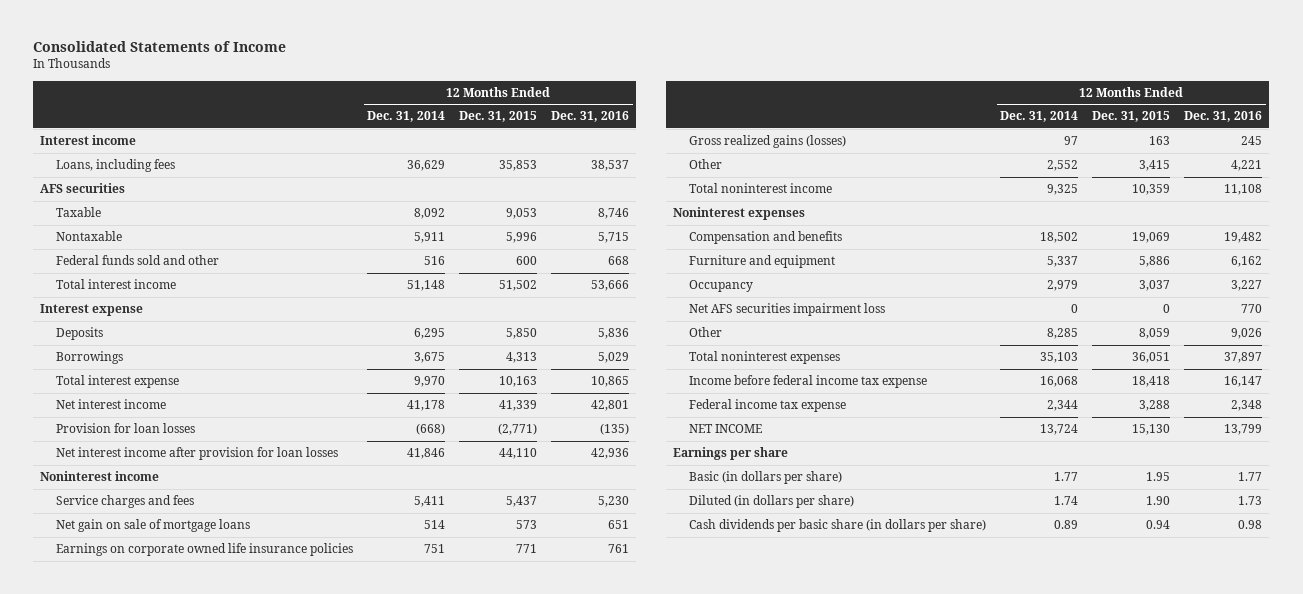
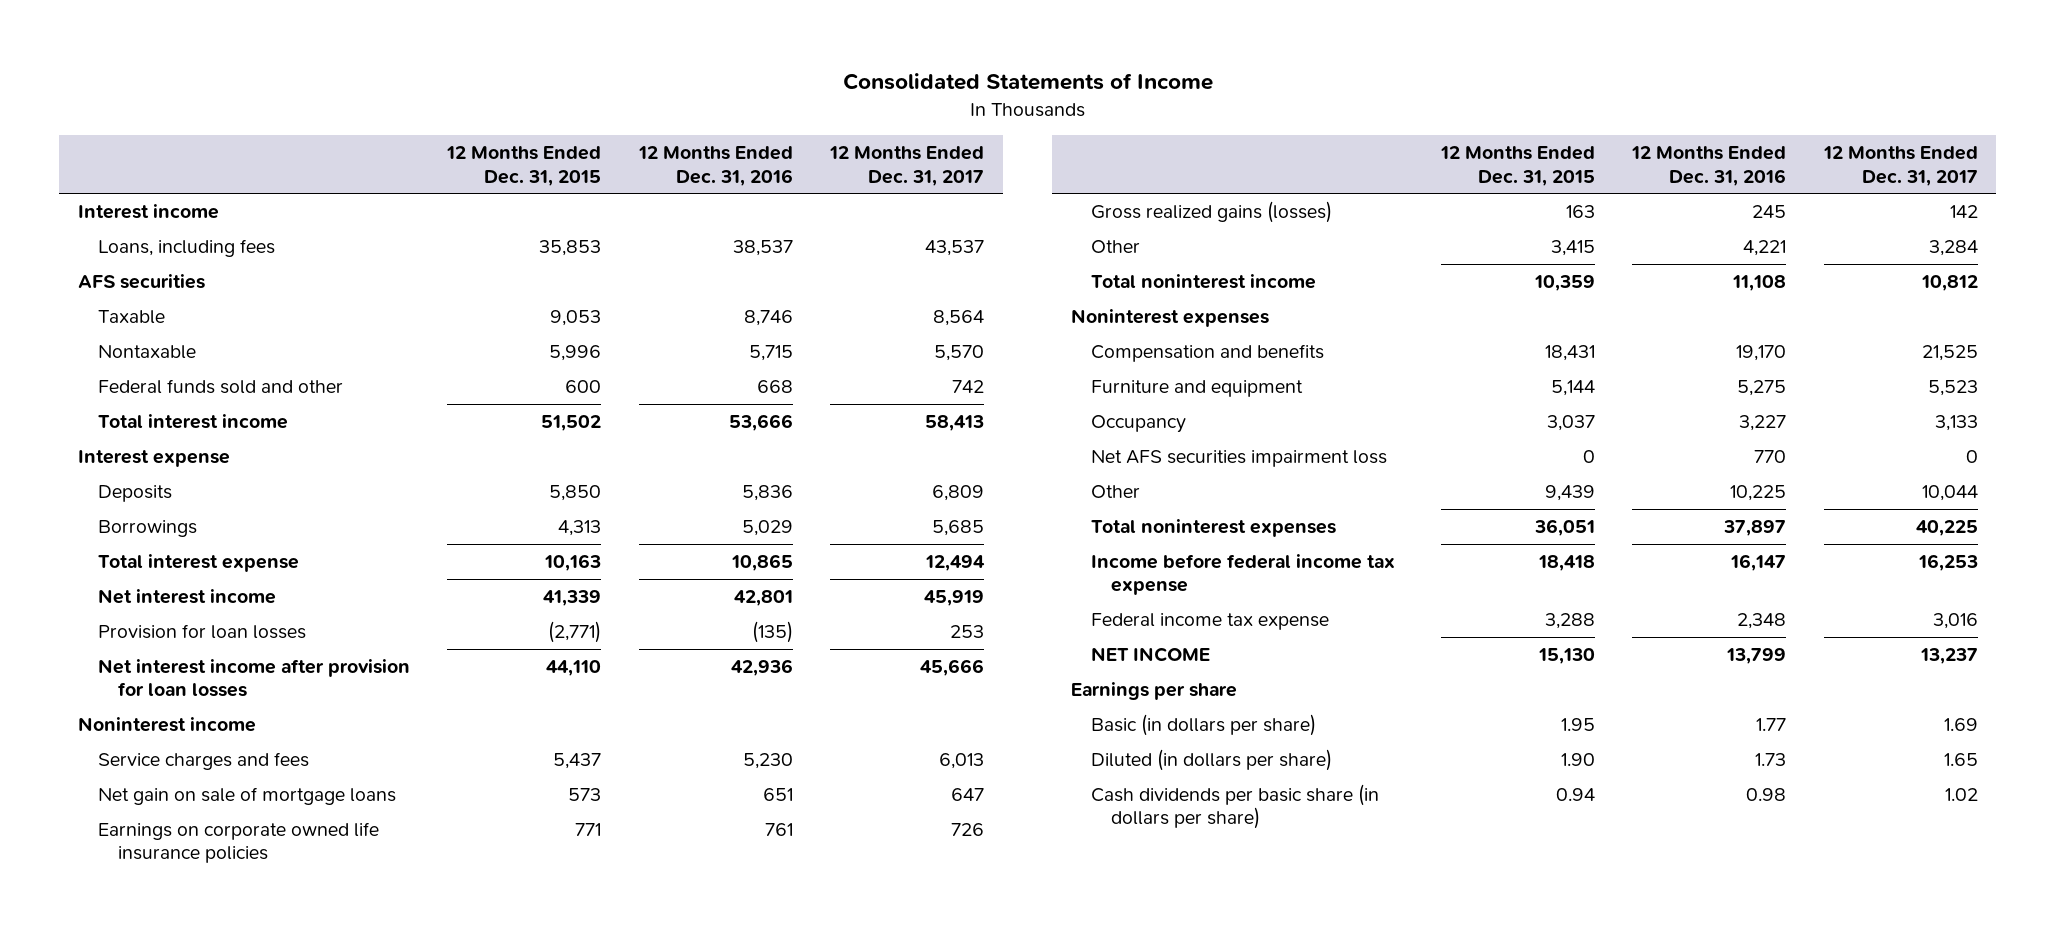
[367,111,446,123] Dec. 31, 2014 -> none
none -> [829,146,985,186] 12 Months Ended Dec. 31, 2017
[1132,232,1171,244] 19,069 -> [1544,344,1595,361] 18,431
[1224,232,1263,244] 19,482 -> [1736,344,1787,361] 19,170
[1139,256,1171,268] 5,886 -> [1550,379,1595,396] 5,144
[1231,256,1263,268] 6,162 -> [1737,379,1787,396] 5,275
[1139,328,1171,340] 8,059 -> [1544,484,1595,501] 9,439
[1231,328,1263,340] 9,026 -> [1730,484,1787,501] 10,225

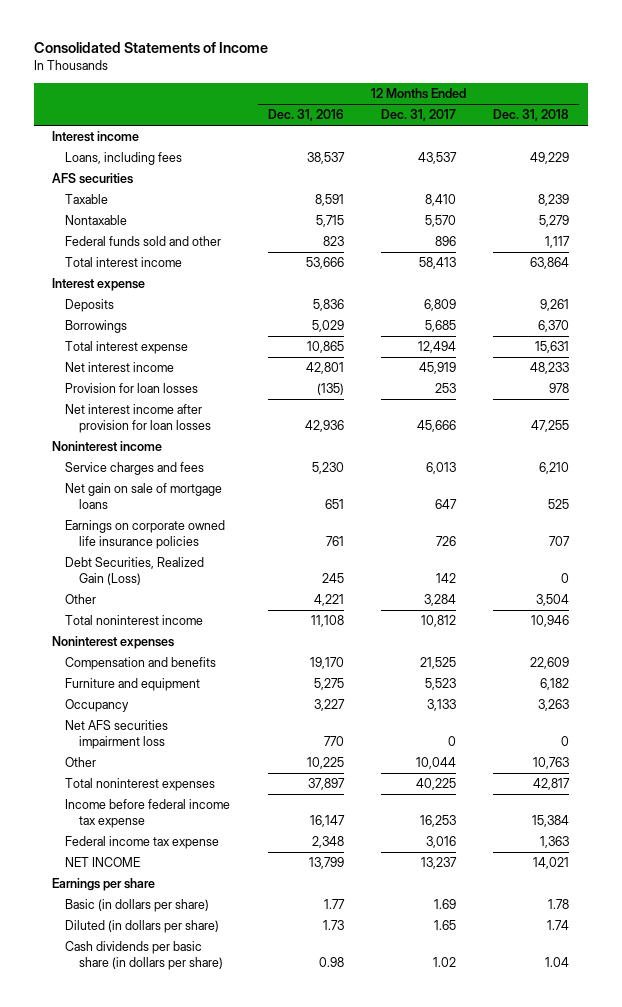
[446,146,602,186] 12 Months Ended Dec. 31, 2015 -> none
none -> [493,109,570,122] Dec. 31, 2018
[743,309,793,326] 8,746 -> [314,194,344,207] 8,591
[933,309,985,326] 8,564 -> [425,194,457,207] 8,410
[756,379,793,393] 668 -> [322,236,344,247] 823
[952,379,985,393] 742 -> [435,236,457,247] 896
[1090,200,1332,223] Gross realized gains (losses) -> [65,557,205,586] Debt Securities, Realized Gain (Loss)

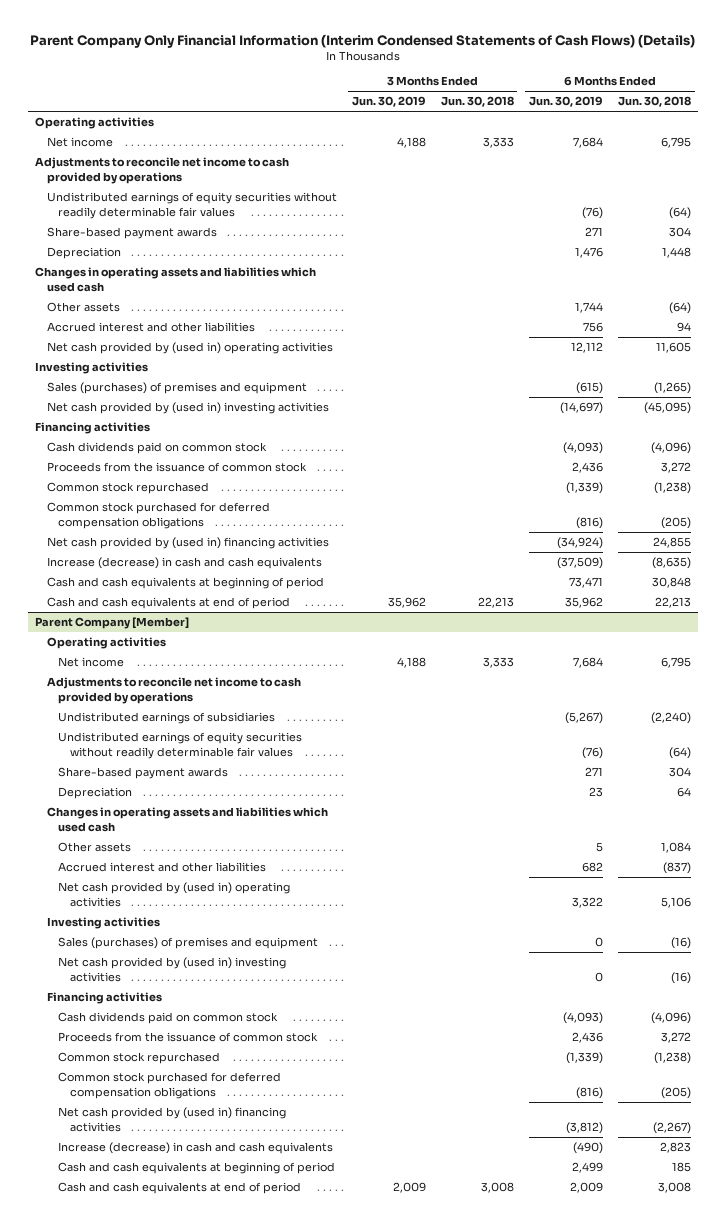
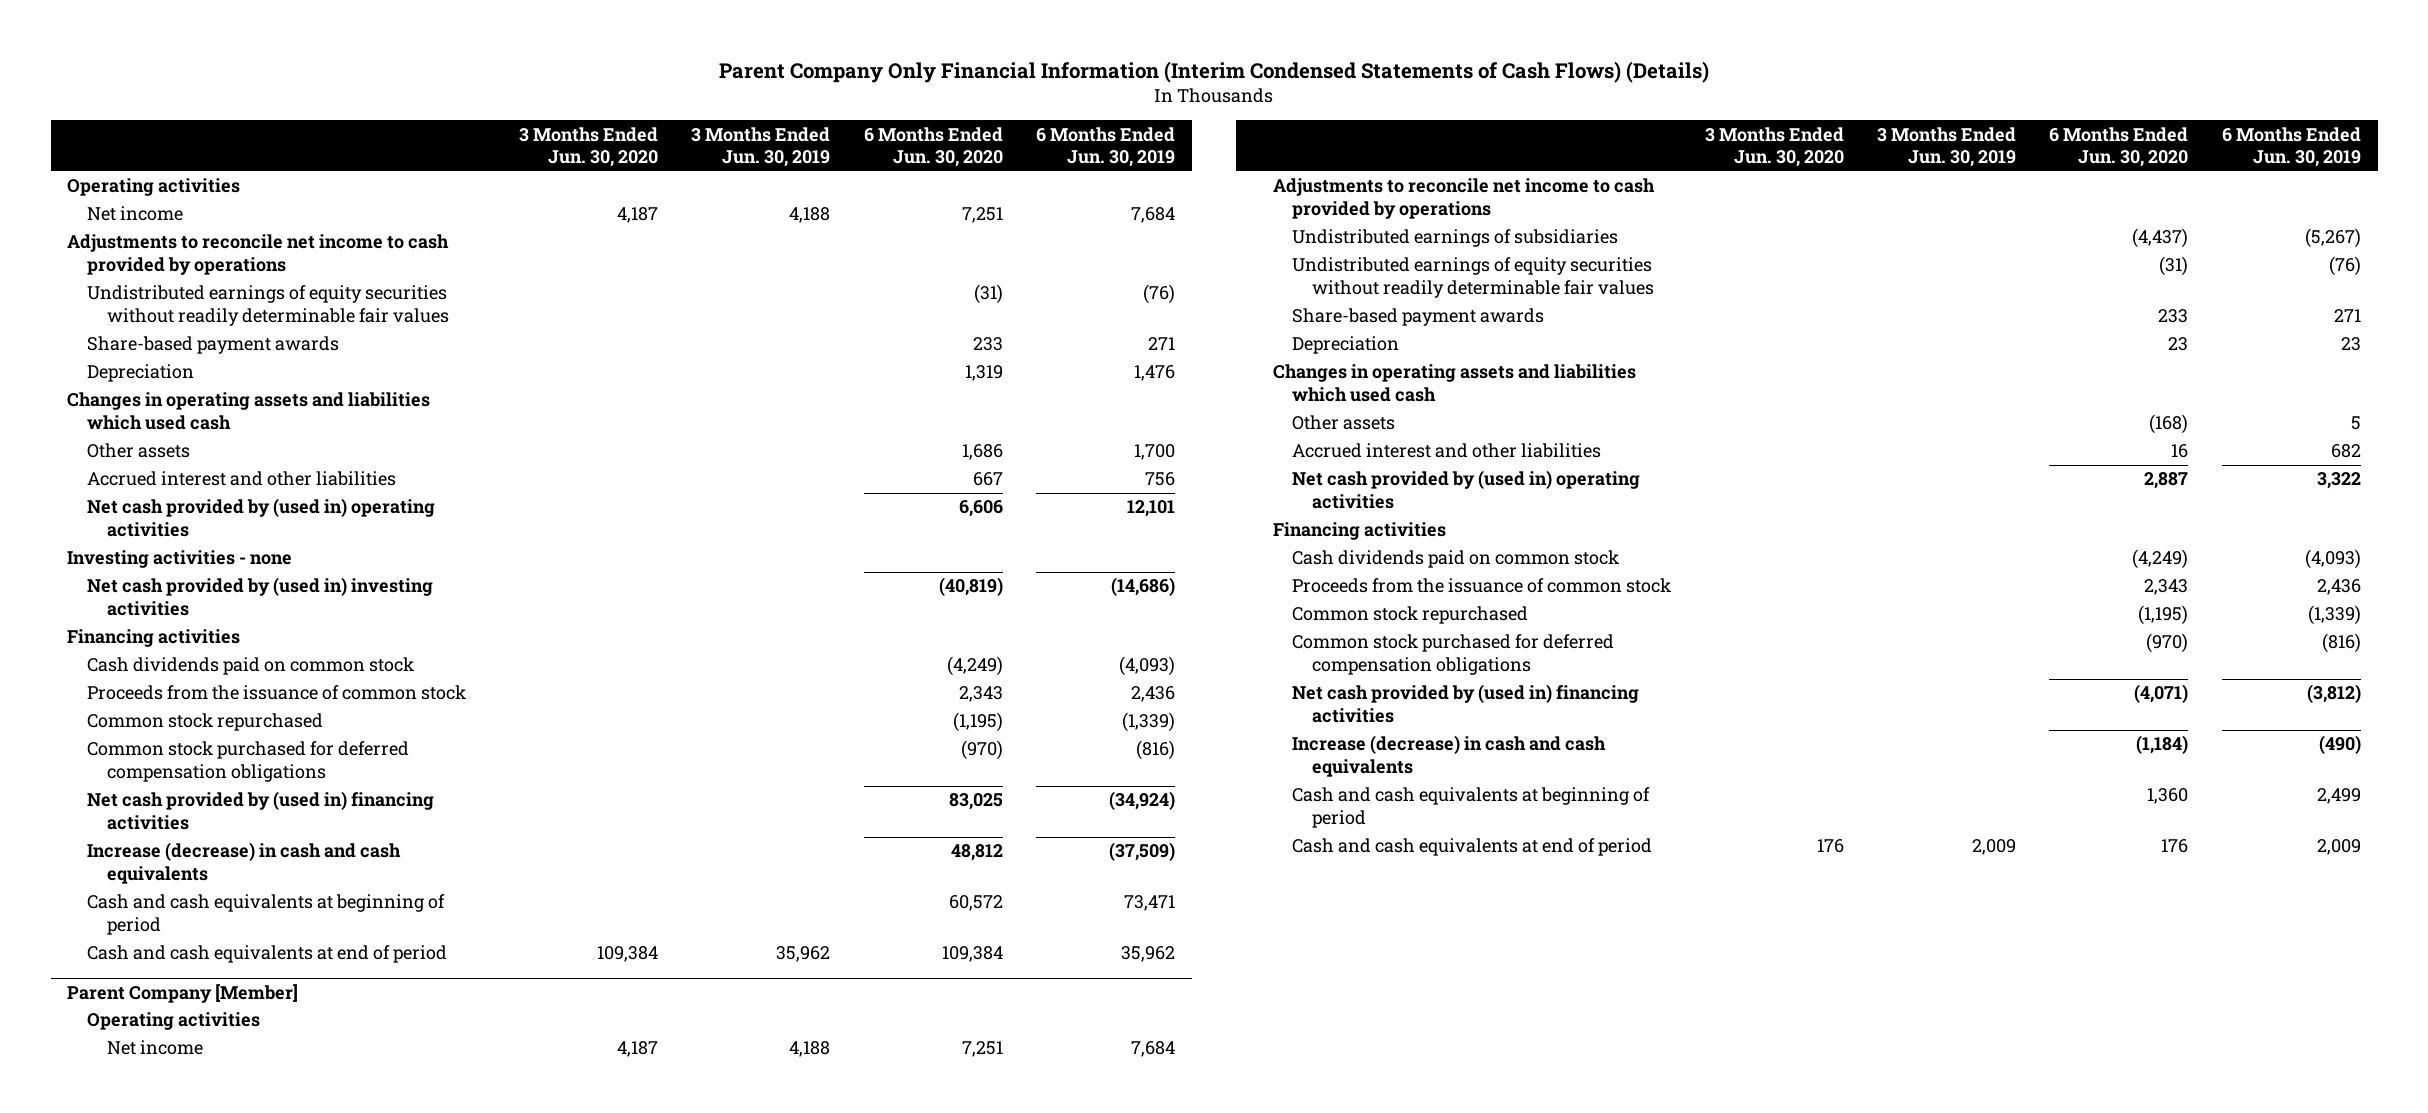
[440,96,514,108] Jun. 30, 2018 -> none
[617,96,691,108] Jun. 30, 2018 -> none
none -> [518,126,658,168] 3 Months Ended Jun. 30, 2020
none -> [863,126,1003,168] 6 Months Ended Jun. 30, 2020
[574,302,603,314] 1,744 -> [1134,444,1176,461] 1,700
[46,382,307,395] Sales (purchases) of premises and equipment -> none
[570,342,603,354] 12,112 -> [1127,500,1176,518] 12,101
[35,362,149,375] Investing activities -> [67,550,293,569] Investing activities - none
[559,402,603,415] (14,697) -> [1111,577,1176,597] (14,686)
[46,917,160,930] Investing activities -> none
[58,937,319,950] Sales (purchases) of premises and equipment -> none
[58,957,287,982] Net cash provided by (used in) investing activities -> none

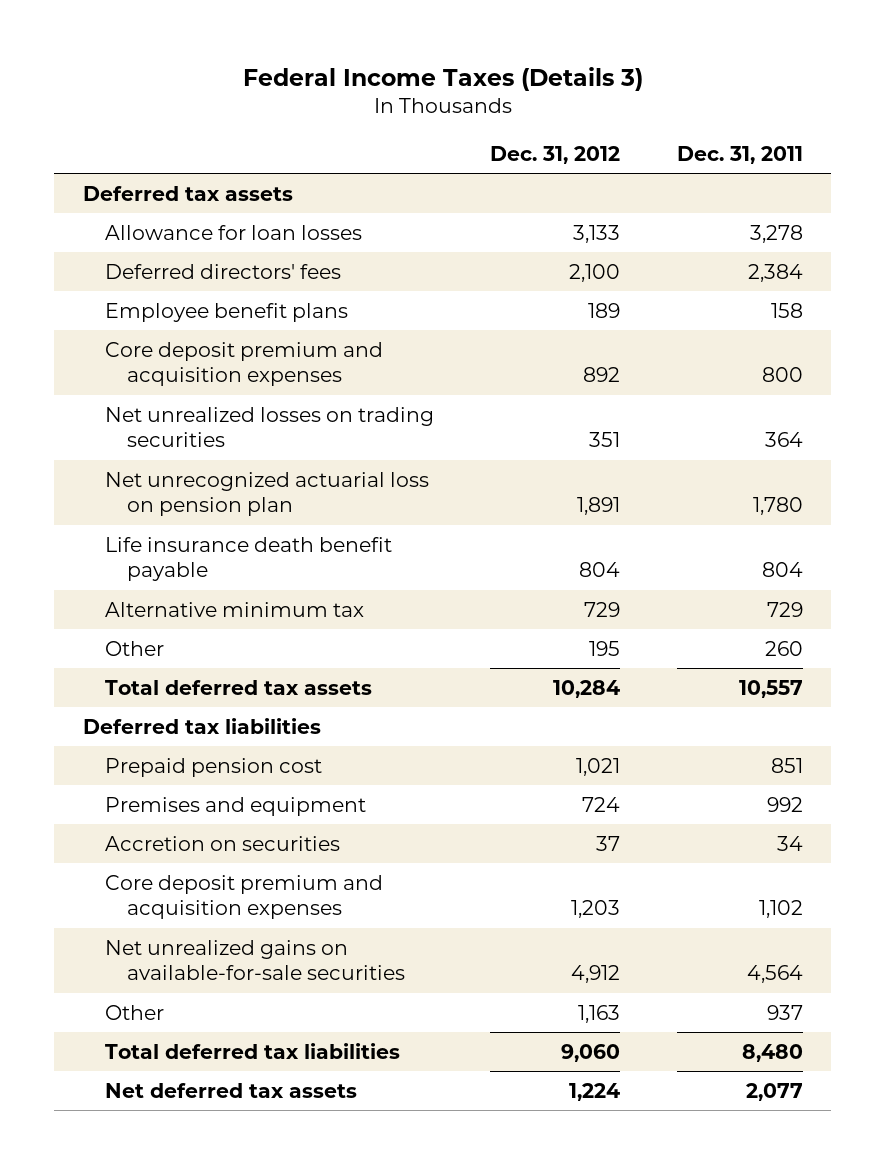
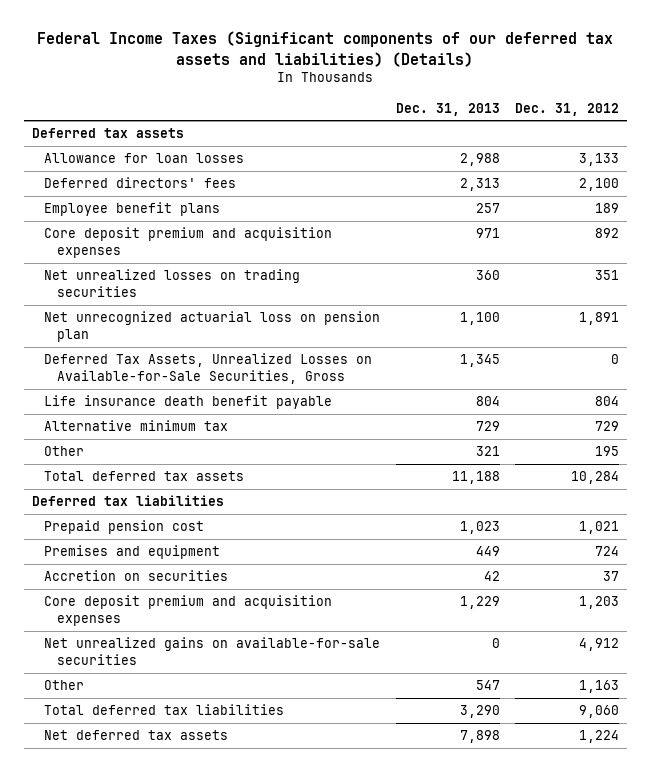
[242,66,643,91] Federal Income Taxes (Details 3) -> [37,31,614,67] Federal Income Taxes (Significant components of our deferred tax assets and liabilities) (Details)
[676,145,803,164] Dec. 31, 2011 -> none
none -> [395,102,500,116] Dec. 31, 2013
none -> [44,353,373,384] Deferred Tax Assets, Unrealized Losses on Available-for-Sale Securities, Gross

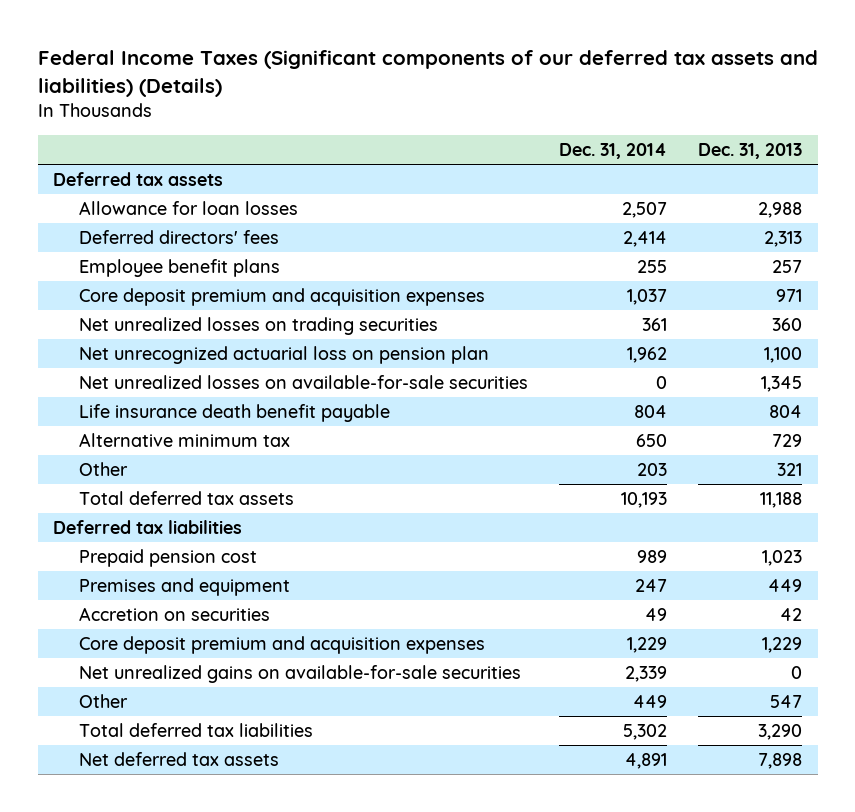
[515,102,620,116] Dec. 31, 2012 -> none
none -> [559,143,668,160] Dec. 31, 2014
[44,353,373,384] Deferred Tax Assets, Unrealized Losses on Available-for-Sale Securities, Gross -> [79,374,529,389] Net unrealized losses on available-for-sale securities

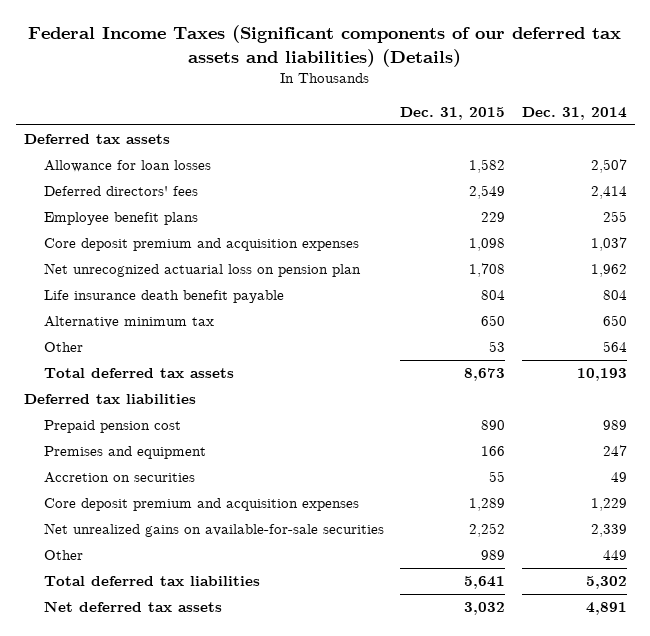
[698,143,803,160] Dec. 31, 2013 -> none
none -> [400,107,506,121] Dec. 31, 2015
[79,316,439,335] Net unrealized losses on trading securities -> none
[79,374,529,389] Net unrealized losses on available-for-sale securities -> none
[637,462,668,476] 203 -> [602,341,627,353] 564

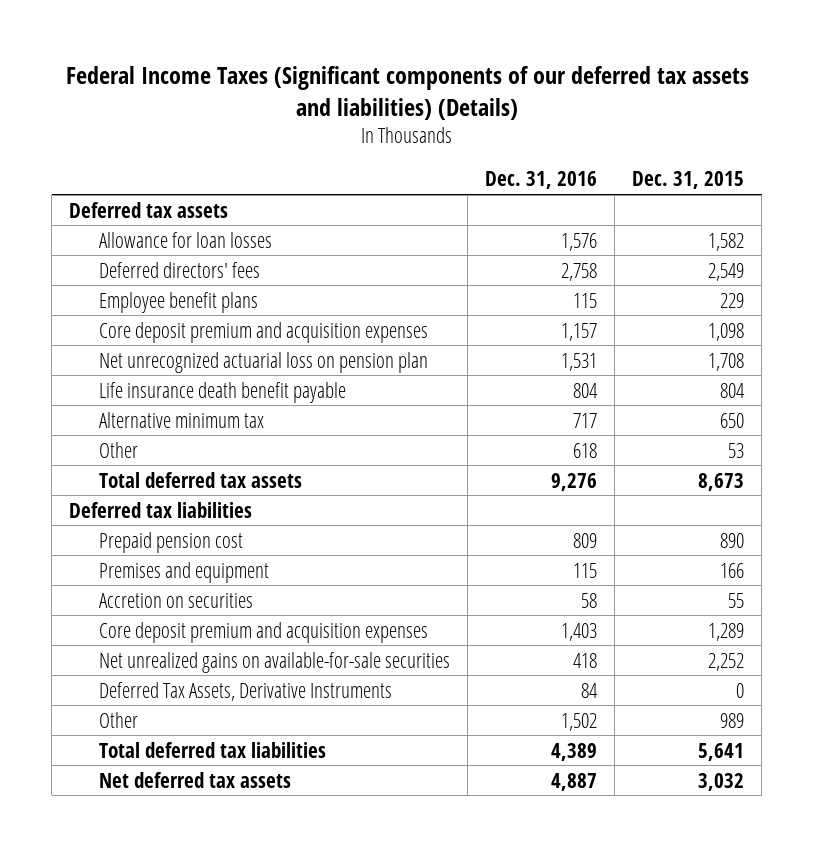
[521,107,627,121] Dec. 31, 2014 -> none
none -> [484,171,597,190] Dec. 31, 2016
none -> [98,681,392,701] Deferred Tax Assets, Derivative Instruments

